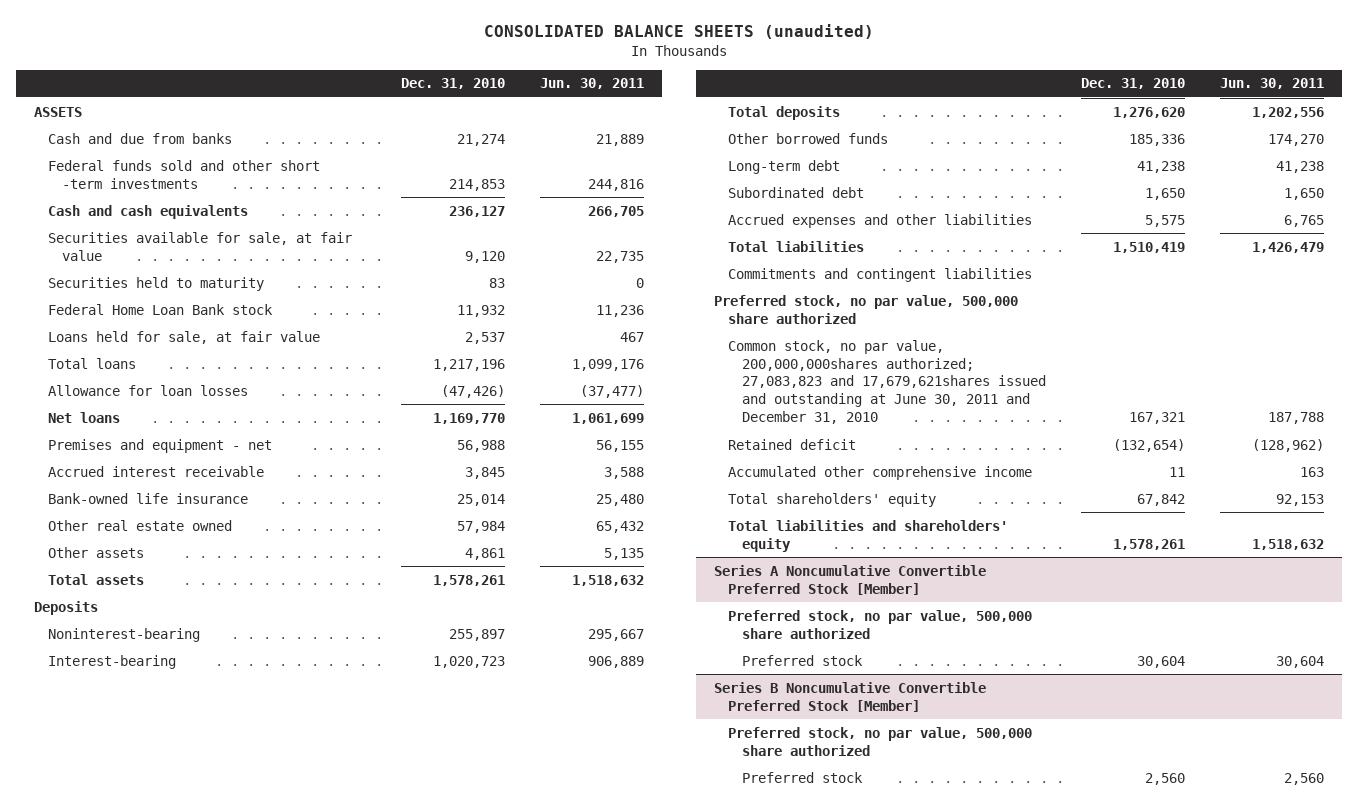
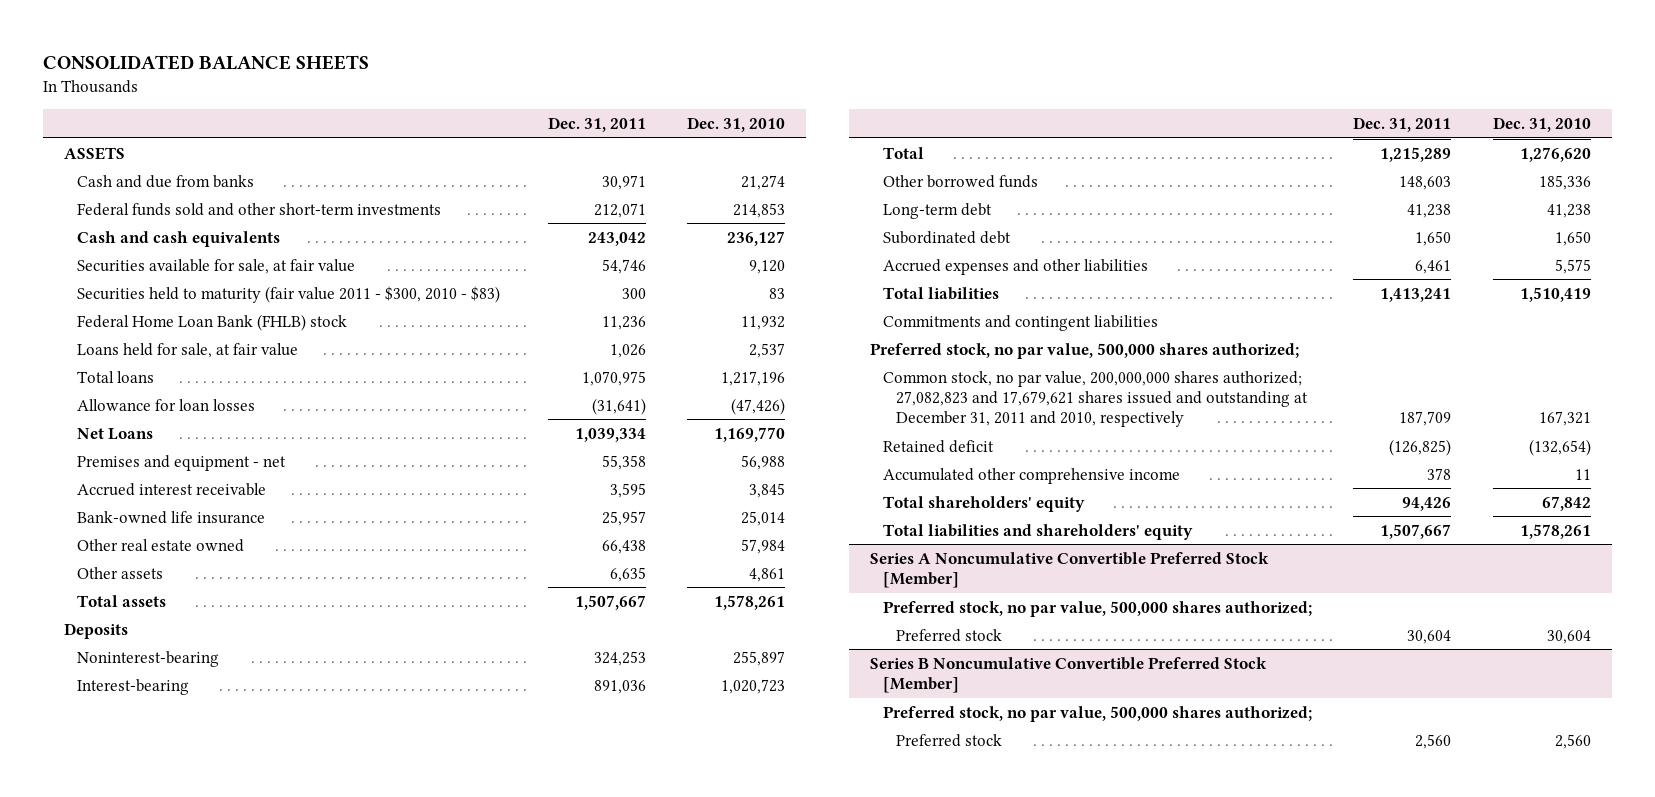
[483,24,874,40] CONSOLIDATED BALANCE SHEETS (unaudited) -> [42,55,369,71] CONSOLIDATED BALANCE SHEETS
[540,78,645,90] Jun. 30, 2011 -> none
none -> [547,117,646,133] Dec. 31, 2011
[47,159,320,189] Federal funds sold and other short -term investments -> [76,202,441,216] Federal funds sold and other short-term investments
[47,276,264,291] Securities held to maturity -> [76,285,500,303] Securities held to maturity (fair value 2011 - $300, 2010 - $83)
[47,303,273,315] Federal Home Loan Bank stock -> [76,313,347,331] Federal Home Loan Bank (FHLB) stock
[47,411,120,423] Net loans -> [76,427,153,440] Net Loans
[727,105,840,120] Total deposits -> [882,146,924,159] Total
[713,294,1018,324] Preferred stock, no par value, 500,000 share authorized -> [869,342,1299,359] Preferred stock, no par value, 500,000 shares authorized;
[727,339,1046,425] Common stock, no par value, 200,000,000shares authorized; 27,083,823 and 17,679,621shares issued and outstanding at June 30, 2011 and December 31, 2010 -> [882,370,1308,428] Common stock, no par value, 200,000,000 shares authorized; 27,082,823 and 17,679,621 shares issued and outstanding at December 31, 2011 and 2010, respectively
[727,609,1032,639] Preferred stock, no par value, 500,000 share authorized -> [882,600,1312,617] Preferred stock, no par value, 500,000 shares authorized;
[727,726,1032,756] Preferred stock, no par value, 500,000 share authorized -> [882,705,1312,722] Preferred stock, no par value, 500,000 shares authorized;

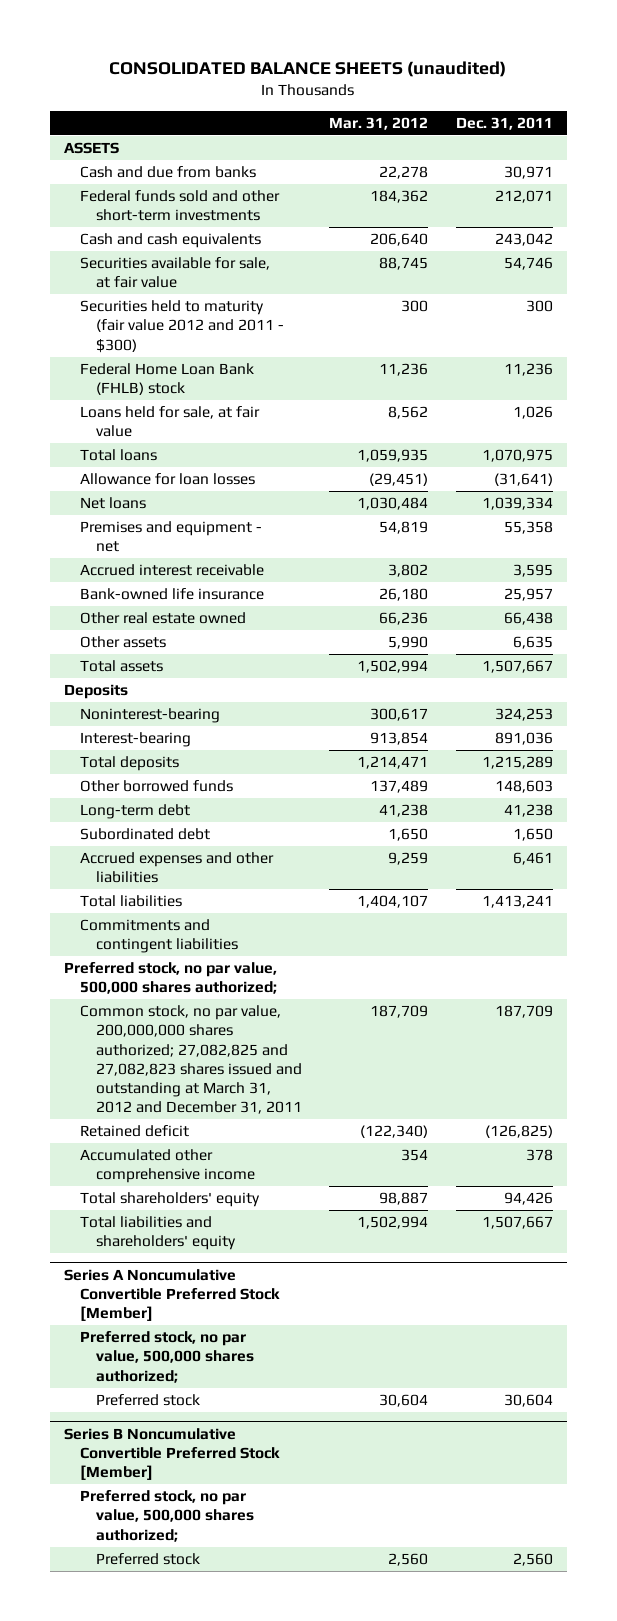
[42,55,369,71] CONSOLIDATED BALANCE SHEETS -> [109,61,507,78] CONSOLIDATED BALANCE SHEETS (unaudited)
[687,117,786,133] Dec. 31, 2010 -> none
none -> [329,116,429,130] Mar. 31, 2012
[76,285,500,303] Securities held to maturity (fair value 2011 - $300, 2010 - $83) -> [79,300,284,353] Securities held to maturity (fair value 2012 and 2011 - $300)
[76,427,153,440] Net Loans -> [79,497,146,510] Net loans
[882,146,924,159] Total -> [79,756,179,772] Total deposits
[882,370,1308,428] Common stock, no par value, 200,000,000 shares authorized; 27,082,823 and 17,679,621 shares issued and outstanding at December 31, 2011 and 2010, respectively -> [79,1005,302,1115] Common stock, no par value, 200,000,000 shares authorized; 27,082,825 and 27,082,823 shares issued and outstanding at March 31, 2012 and December 31, 2011

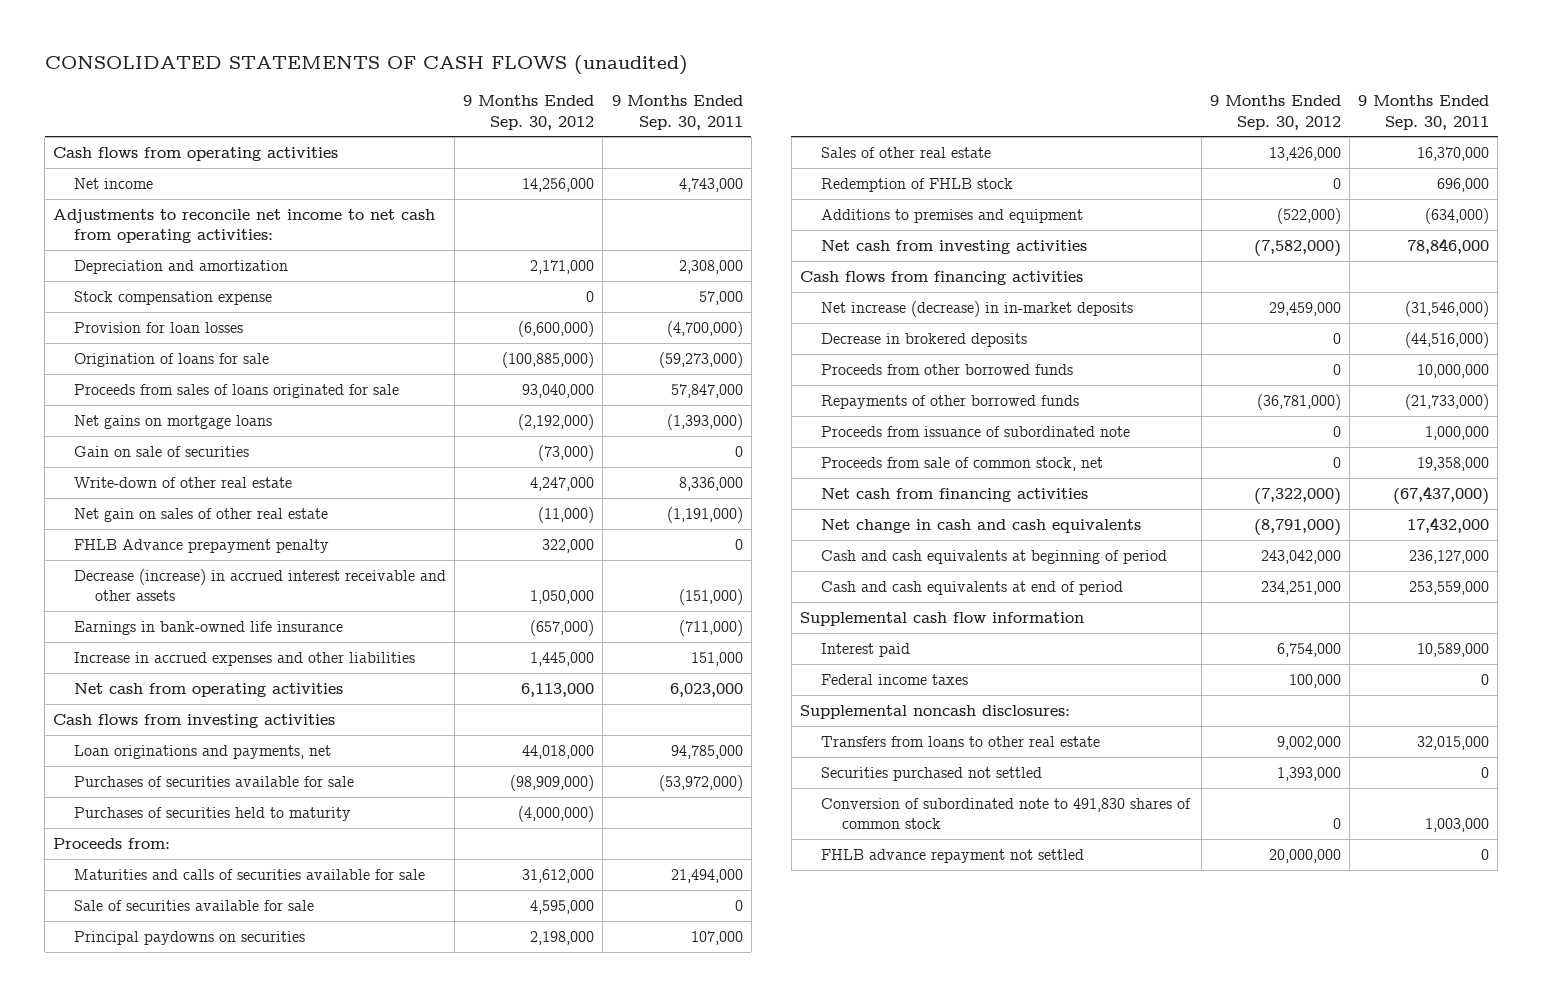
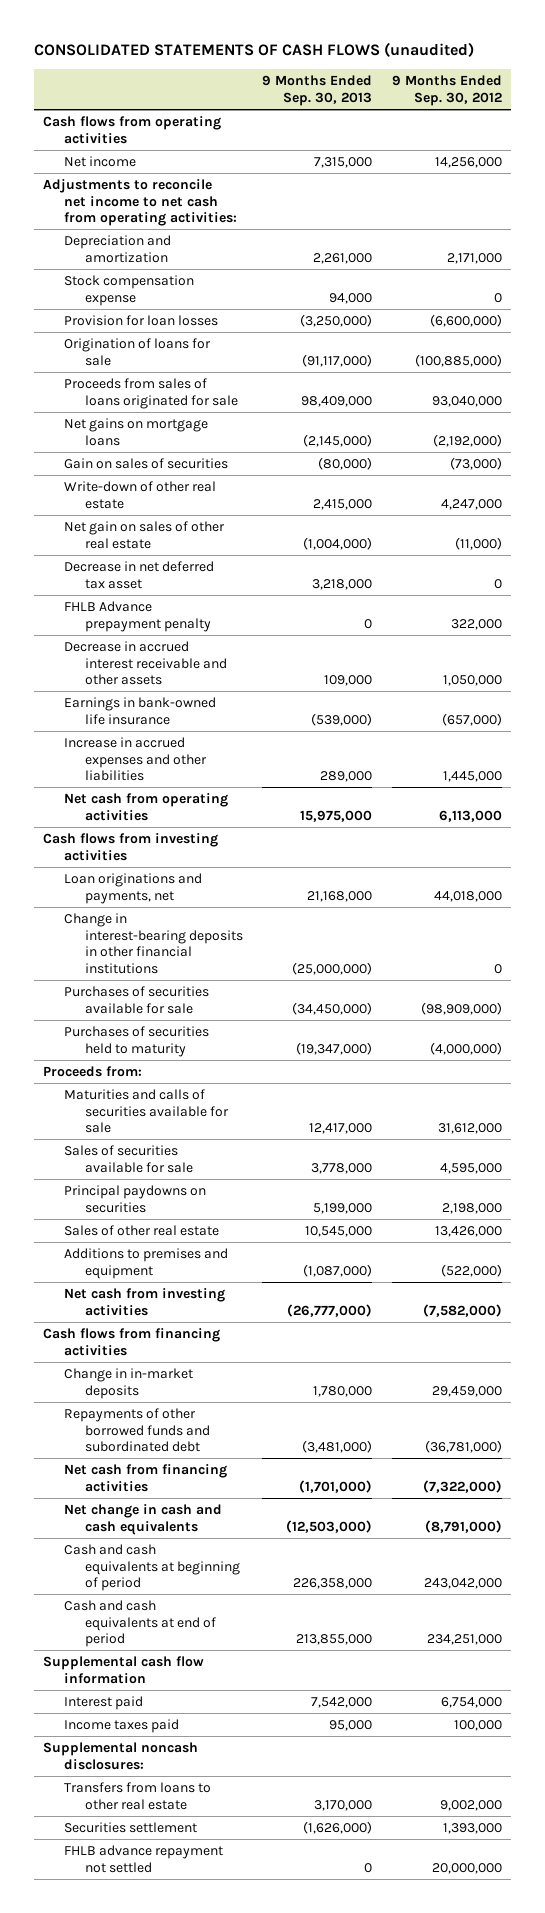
[611,95,743,130] 9 Months Ended Sep. 30, 2011 -> none
none -> [262,75,373,106] 9 Months Ended Sep. 30, 2013
[74,445,250,457] Gain on sale of securities -> [63,458,228,470] Gain on sales of securities
none -> [63,561,214,589] Decrease in net deferred tax asset
[74,568,447,602] Decrease (increase) in accrued interest receivable and other assets -> [63,641,227,686] Decrease in accrued interest receivable and other assets
none -> [63,913,243,974] Change in interest-bearing deposits in other financial institutions
[74,899,315,911] Sale of securities available for sale -> [63,1145,193,1173] Sales of securities available for sale
[820,177,1013,192] Redemption of FHLB stock -> none
[820,332,1027,347] Decrease in brokered deposits -> none
[820,363,1073,375] Proceeds from other borrowed funds -> none
[820,425,1130,437] Proceeds from issuance of subordinated note -> none
[820,456,1103,471] Proceeds from sale of common stock, net -> none
[820,300,1133,317] Net increase (decrease) in in-market deposits -> [63,1368,193,1399] Change in in-market deposits
[820,394,1079,409] Repayments of other borrowed funds -> [63,1408,210,1453] Repayments of other borrowed funds and subordinated debt
[820,673,968,685] Federal income taxes -> [63,1719,179,1734] Income taxes paid
[820,797,1191,830] Conversion of subordinated note to 491,830 shares of common stock -> none
[820,766,1042,781] Securities purchased not settled -> [63,1822,197,1834] Securities settlement

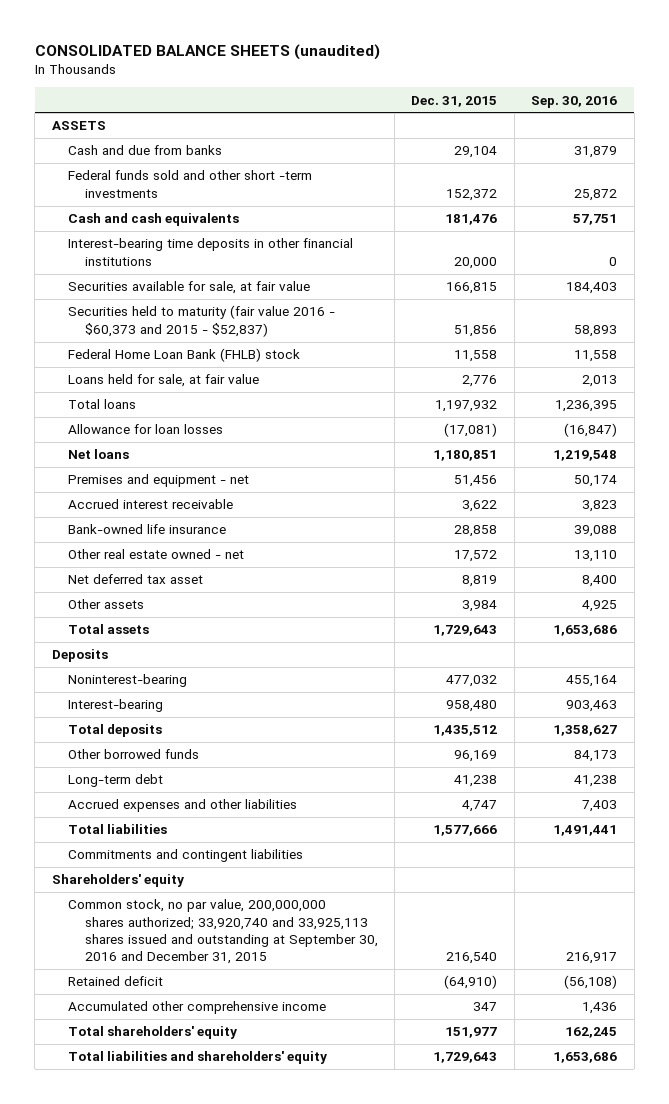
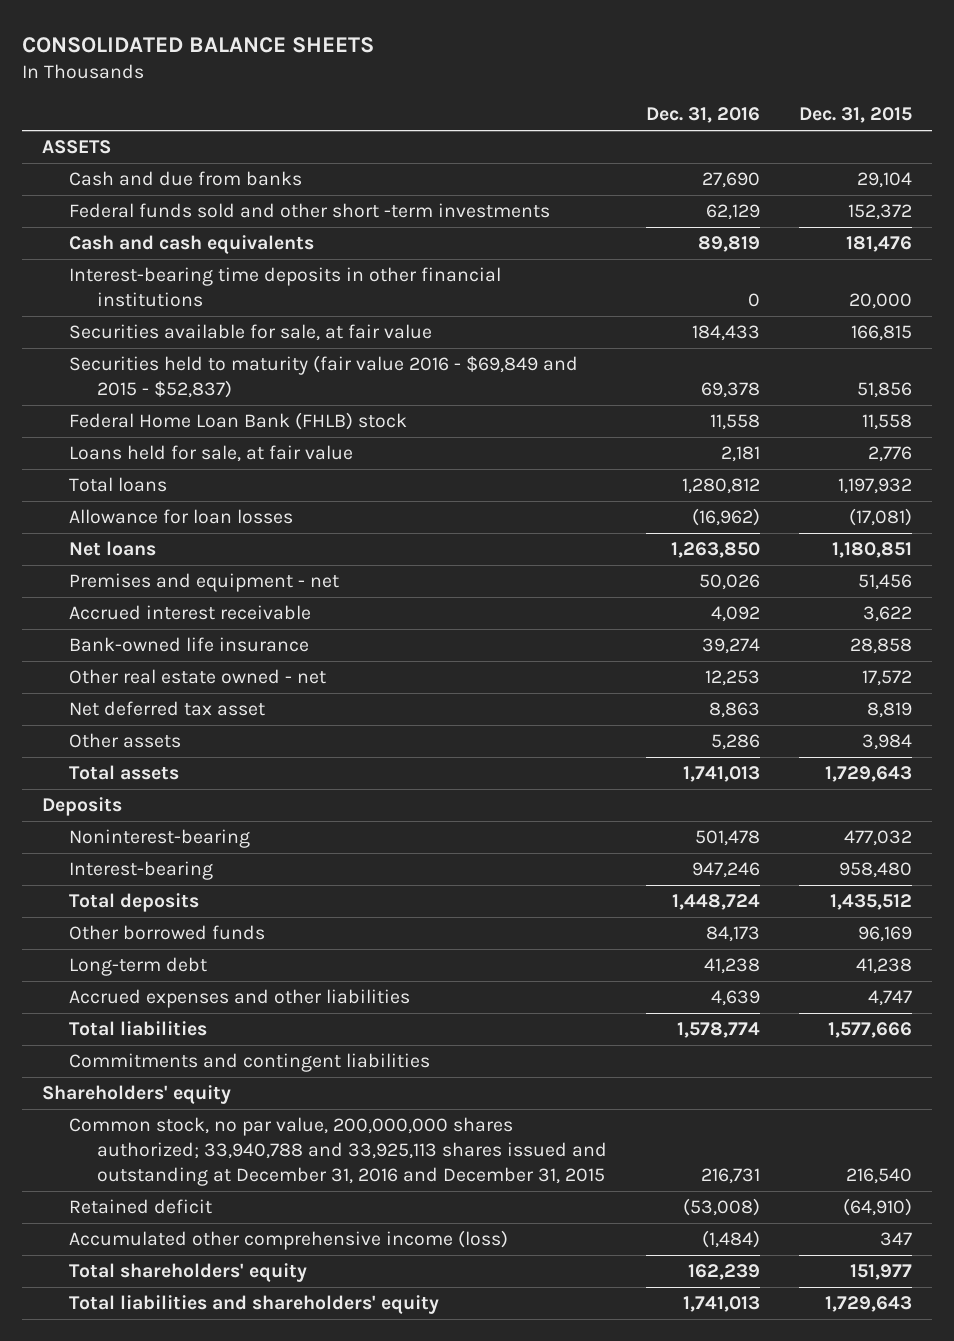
[34,43,380,60] CONSOLIDATED BALANCE SHEETS (unaudited) -> [22,37,375,54] CONSOLIDATED BALANCE SHEETS
[531,95,618,108] Sep. 30, 2016 -> none
none -> [646,107,761,124] Dec. 31, 2016
[68,305,336,337] Securities held to maturity (fair value 2016 - $60,373 and 2015 - $52,837) -> [69,355,579,399] Securities held to maturity (fair value 2016 - $69,849 and 2015 - $52,837)
[68,899,378,965] Common stock, no par value, 200,000,000 shares authorized; 33,920,740 and 33,925,113 shares issued and outstanding at September 30, 2016 and December 31, 2015 -> [69,1117,608,1187] Common stock, no par value, 200,000,000 shares authorized; 33,940,788 and 33,925,113 shares issued and outstanding at December 31, 2016 and December 31, 2015
[68,1001,327,1015] Accumulated other comprehensive income -> [69,1230,509,1251] Accumulated other comprehensive income (loss)

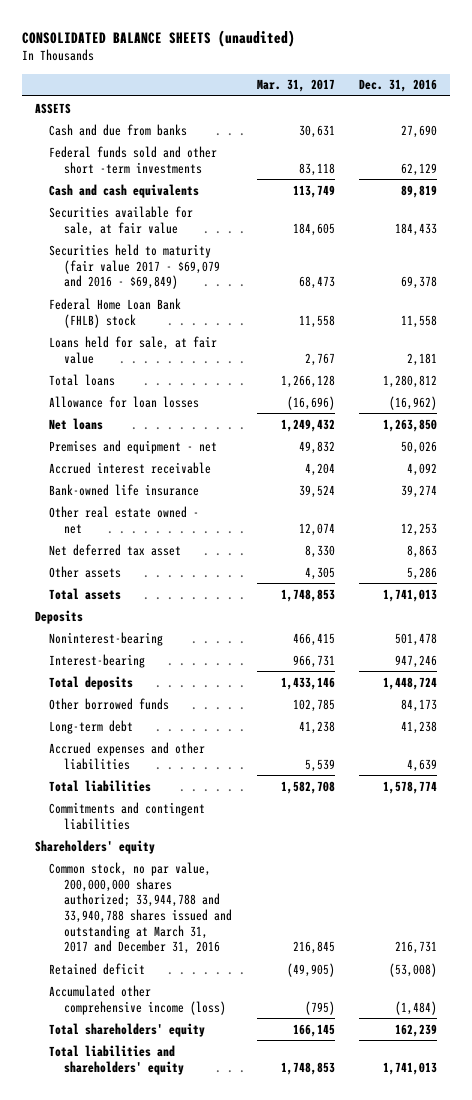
[22,37,375,54] CONSOLIDATED BALANCE SHEETS -> [22,29,296,47] CONSOLIDATED BALANCE SHEETS (unaudited)
[799,107,913,124] Dec. 31, 2015 -> none
none -> [256,79,335,93] Mar. 31, 2017
[69,267,502,308] Interest-bearing time deposits in other financial institutions -> none
[69,355,579,399] Securities held to maturity (fair value 2016 - $69,849 and 2015 - $52,837) -> [49,243,221,290] Securities held to maturity (fair value 2017 - $69,079 and 2016 - $69,849)
[69,1117,608,1187] Common stock, no par value, 200,000,000 shares authorized; 33,940,788 and 33,925,113 shares issued and outstanding at December 31, 2016 and December 31, 2015 -> [49,861,233,955] Common stock, no par value, 200,000,000 shares authorized; 33,944,788 and 33,940,788 shares issued and outstanding at March 31, 2017 and December 31, 2016

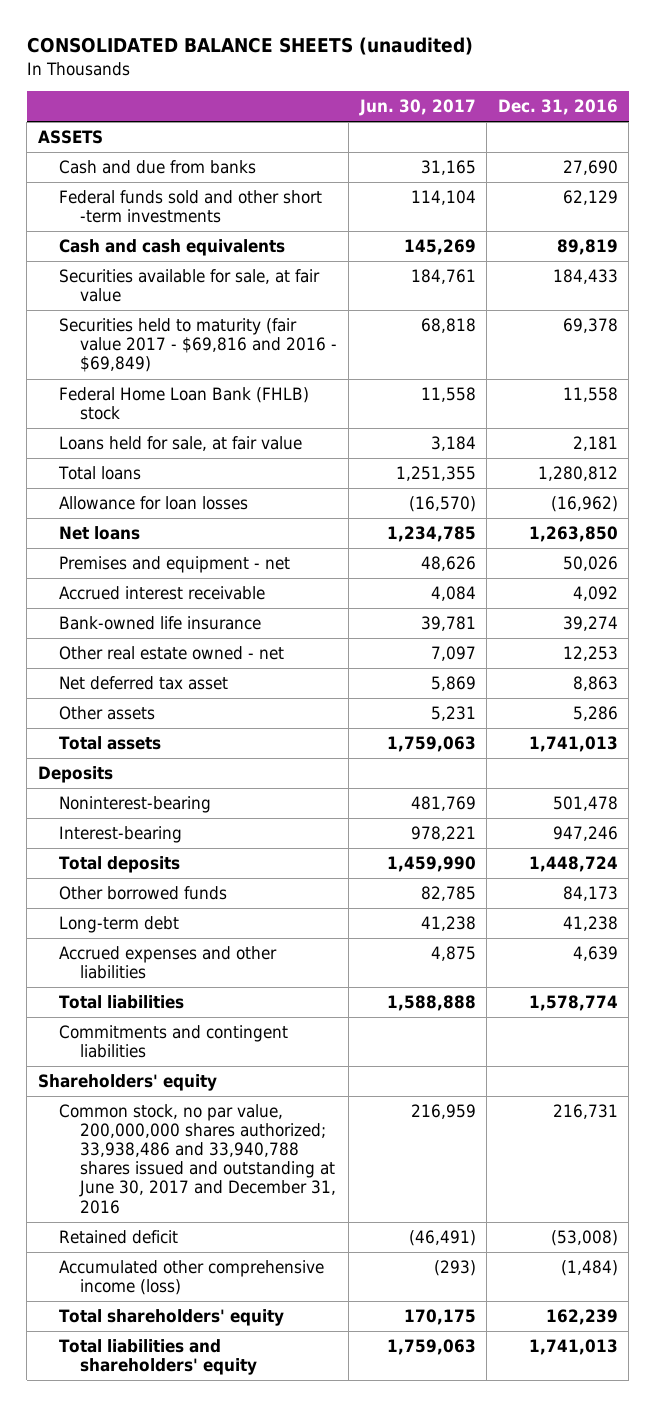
[256,79,335,93] Mar. 31, 2017 -> none
none -> [358,99,476,117] Jun. 30, 2017
[49,243,221,290] Securities held to maturity (fair value 2017 - $69,079 and 2016 - $69,849) -> [59,318,338,373] Securities held to maturity (fair value 2017 - $69,816 and 2016 - $69,849)
[49,861,233,955] Common stock, no par value, 200,000,000 shares authorized; 33,944,788 and 33,940,788 shares issued and outstanding at March 31, 2017 and December 31, 2016 -> [59,1104,337,1214] Common stock, no par value, 200,000,000 shares authorized; 33,938,486 and 33,940,788 shares issued and outstanding at June 30, 2017 and December 31, 2016

